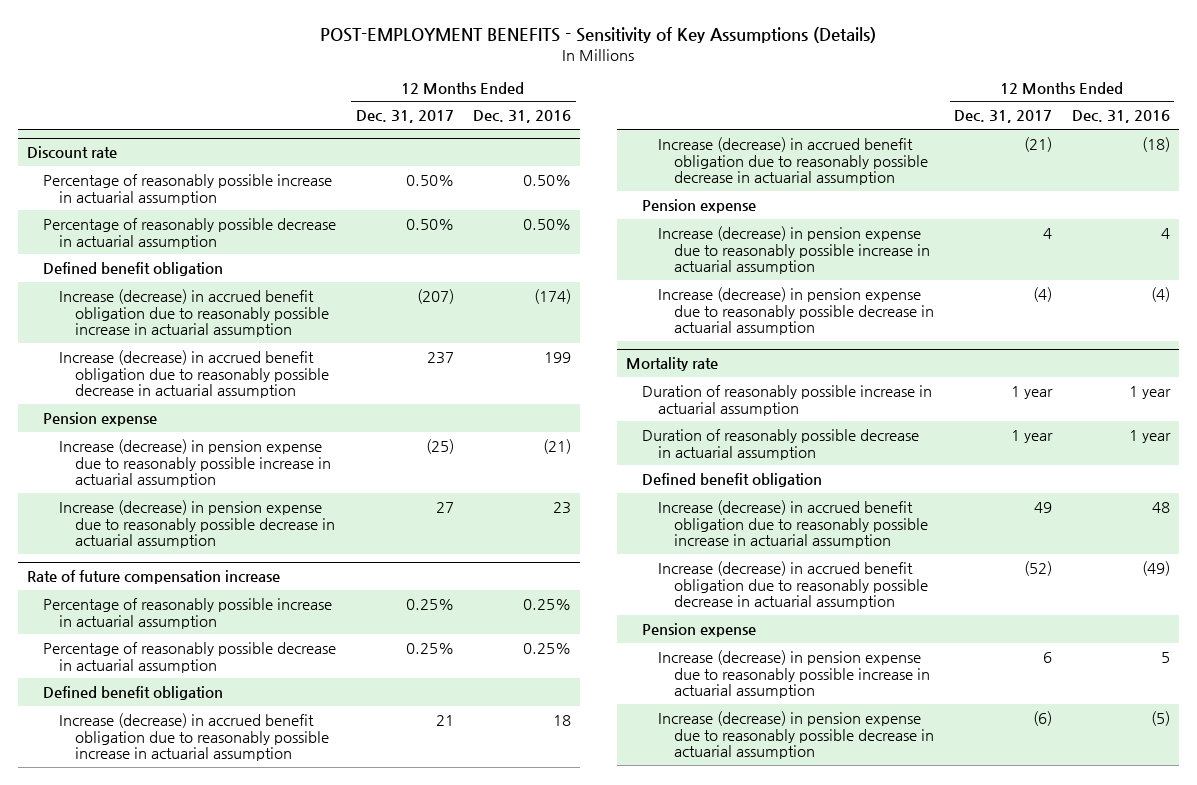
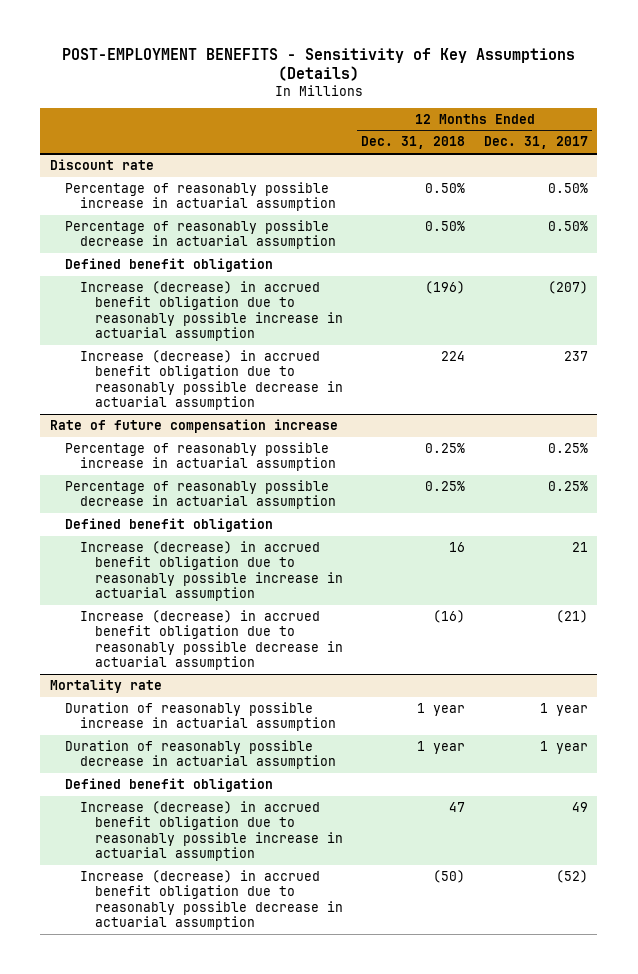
[472,110,571,124] Dec. 31, 2016 -> none
none -> [361,136,466,150] Dec. 31, 2018
[43,411,158,426] Pension expense -> none
[59,438,332,488] Increase (decrease) in pension expense due to reasonably possible increase in actuarial assumption -> none
[59,499,336,549] Increase (decrease) in pension expense due to reasonably possible decrease in actuarial assumption -> none
[642,198,757,213] Pension expense -> none
[658,225,931,275] Increase (decrease) in pension expense due to reasonably possible increase in actuarial assumption -> none
[658,286,935,336] Increase (decrease) in pension expense due to reasonably possible decrease in actuarial assumption -> none
[642,622,757,637] Pension expense -> none
[658,649,931,699] Increase (decrease) in pension expense due to reasonably possible increase in actuarial assumption -> none
[658,710,935,760] Increase (decrease) in pension expense due to reasonably possible decrease in actuarial assumption -> none

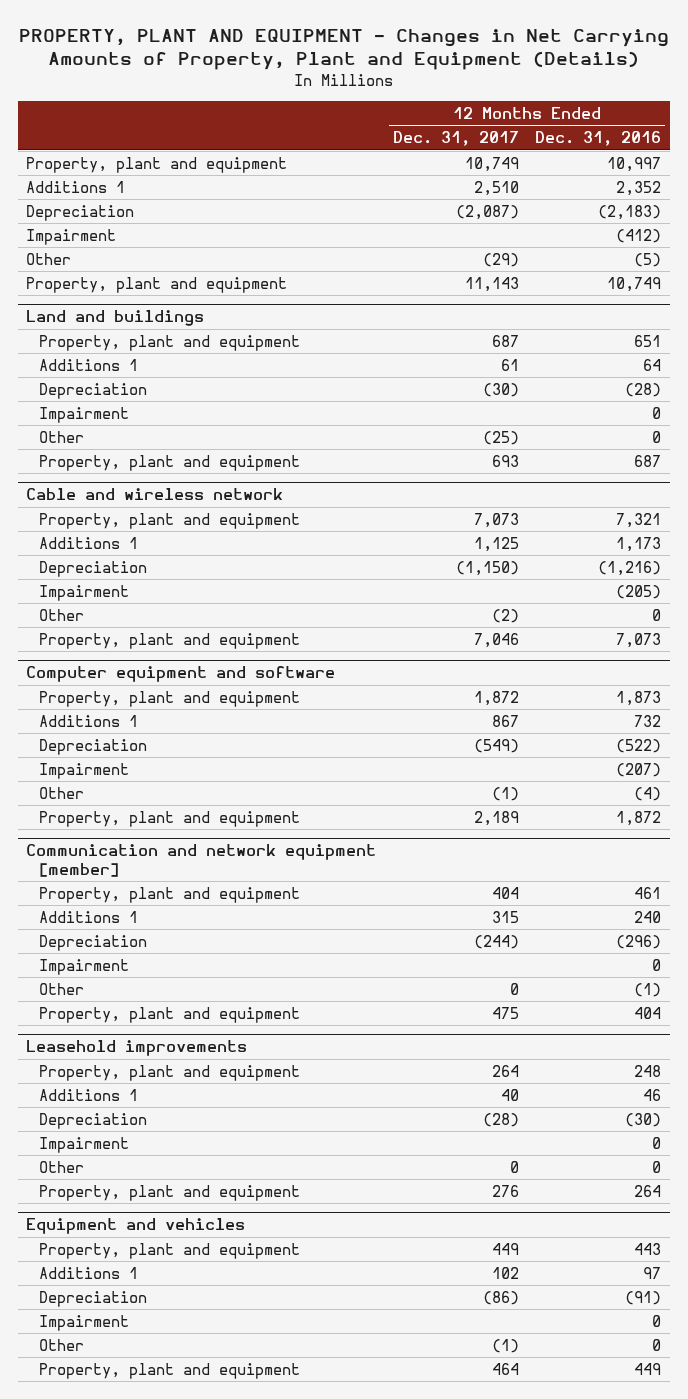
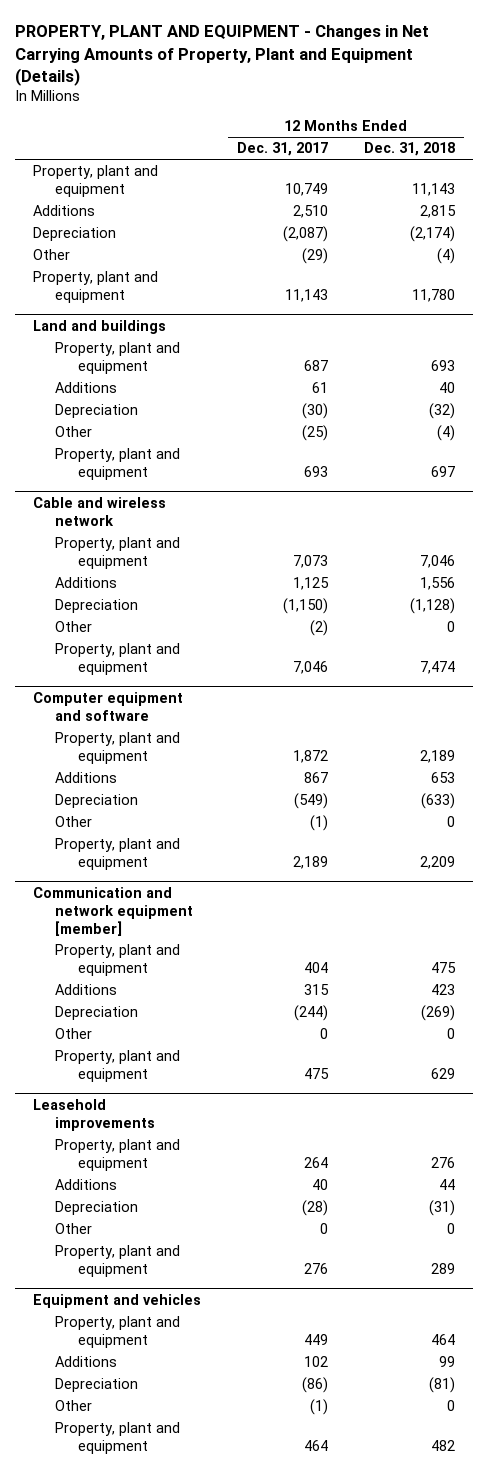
[535,131,662,147] Dec. 31, 2016 -> none
none -> [363,142,455,157] Dec. 31, 2018
[26,181,126,194] Additions 1 -> [33,204,96,216] Additions
[26,229,117,246] Impairment -> none
[38,359,138,372] Additions 1 -> [55,381,118,393] Additions
[38,407,129,424] Impairment -> none
[38,537,138,550] Additions 1 -> [55,576,118,588] Additions
[38,585,129,602] Impairment -> none
[38,715,138,728] Additions 1 -> [55,771,118,783] Additions
[38,763,129,780] Impairment -> none
[38,911,138,924] Additions 1 -> [55,983,118,995] Additions
[38,959,129,976] Impairment -> none
[38,1089,138,1102] Additions 1 -> [55,1178,118,1190] Additions
[38,1137,129,1154] Impairment -> none
[38,1267,138,1280] Additions 1 -> [55,1355,118,1367] Additions
[38,1315,129,1332] Impairment -> none

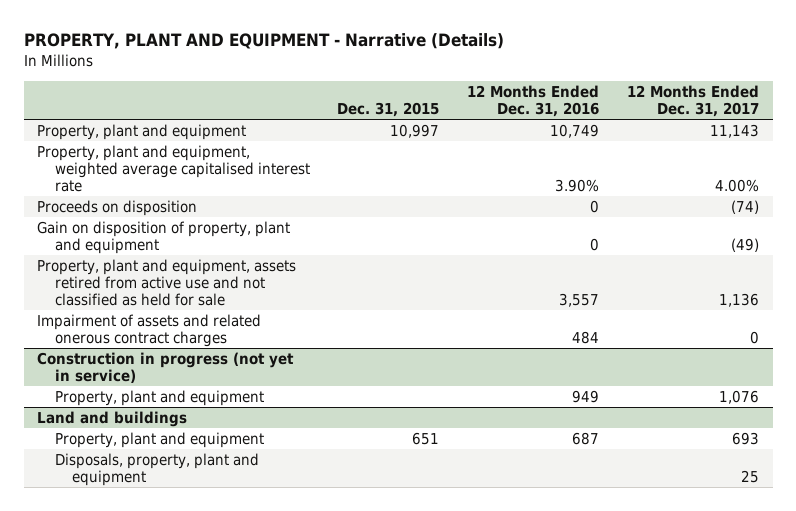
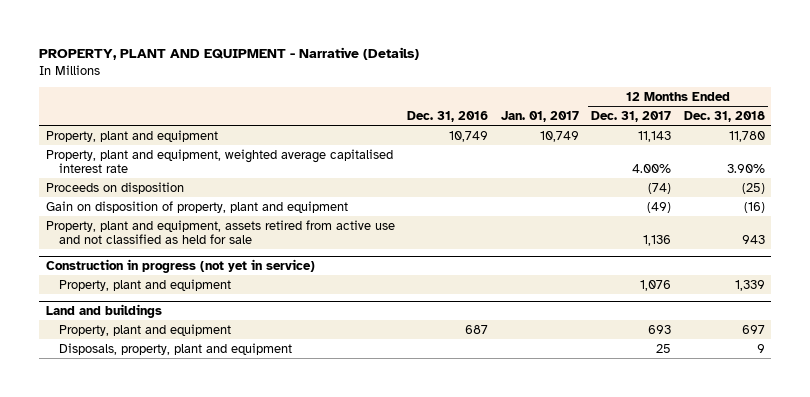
[337,101,440,117] Dec. 31, 2015 -> none
[467,84,600,117] 12 Months Ended Dec. 31, 2016 -> none
none -> [407,110,489,122] Dec. 31, 2016
none -> [500,110,579,122] Jan. 01, 2017
none -> [683,110,765,122] Dec. 31, 2018
[37,313,262,347] Impairment of assets and related onerous contract charges -> none

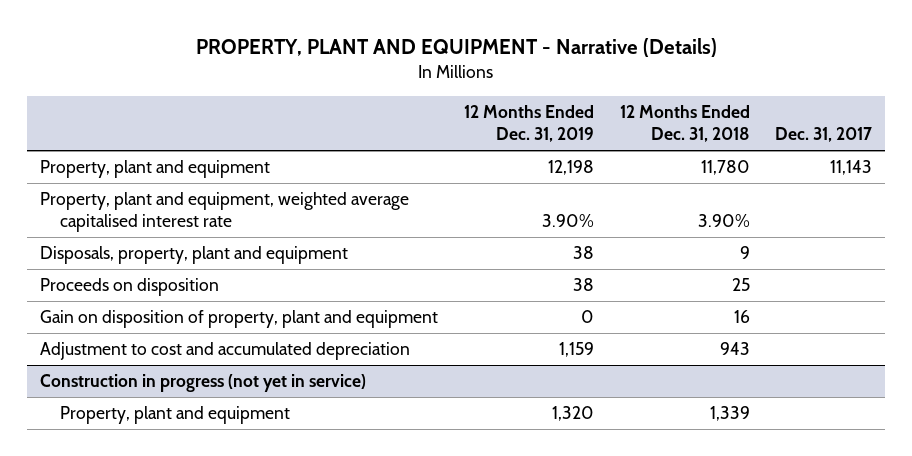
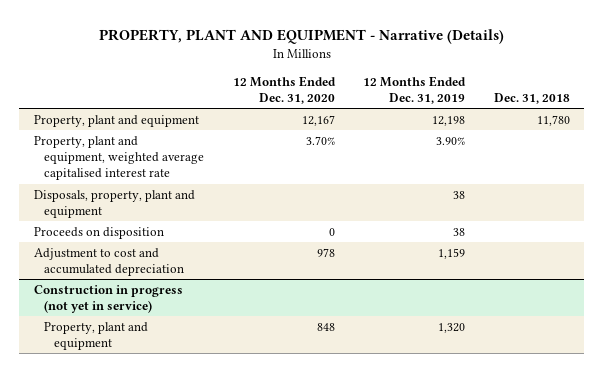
[619,105,750,143] 12 Months Ended Dec. 31, 2018 -> none
[775,127,873,143] Dec. 31, 2017 -> none
none -> [232,75,336,104] 12 Months Ended Dec. 31, 2020
none -> [493,92,570,104] Dec. 31, 2018
[39,310,438,329] Gain on disposition of property, plant and equipment -> none

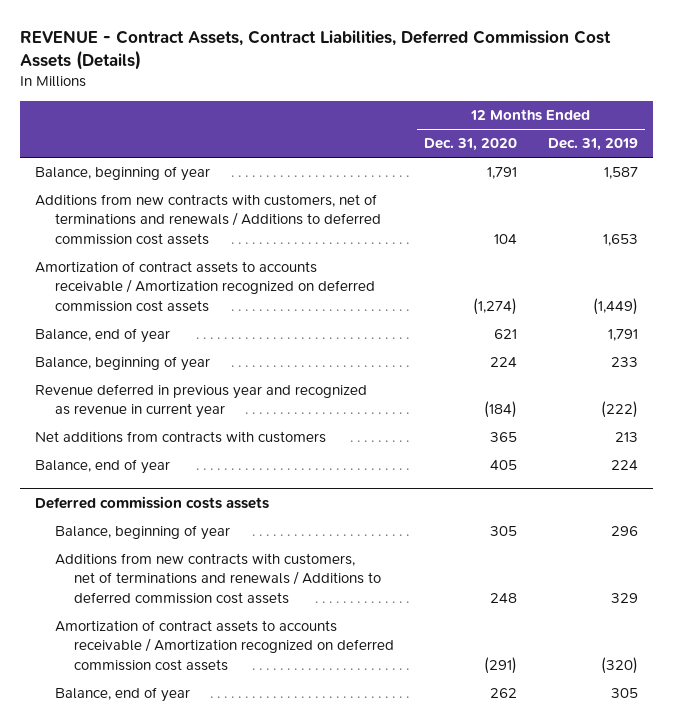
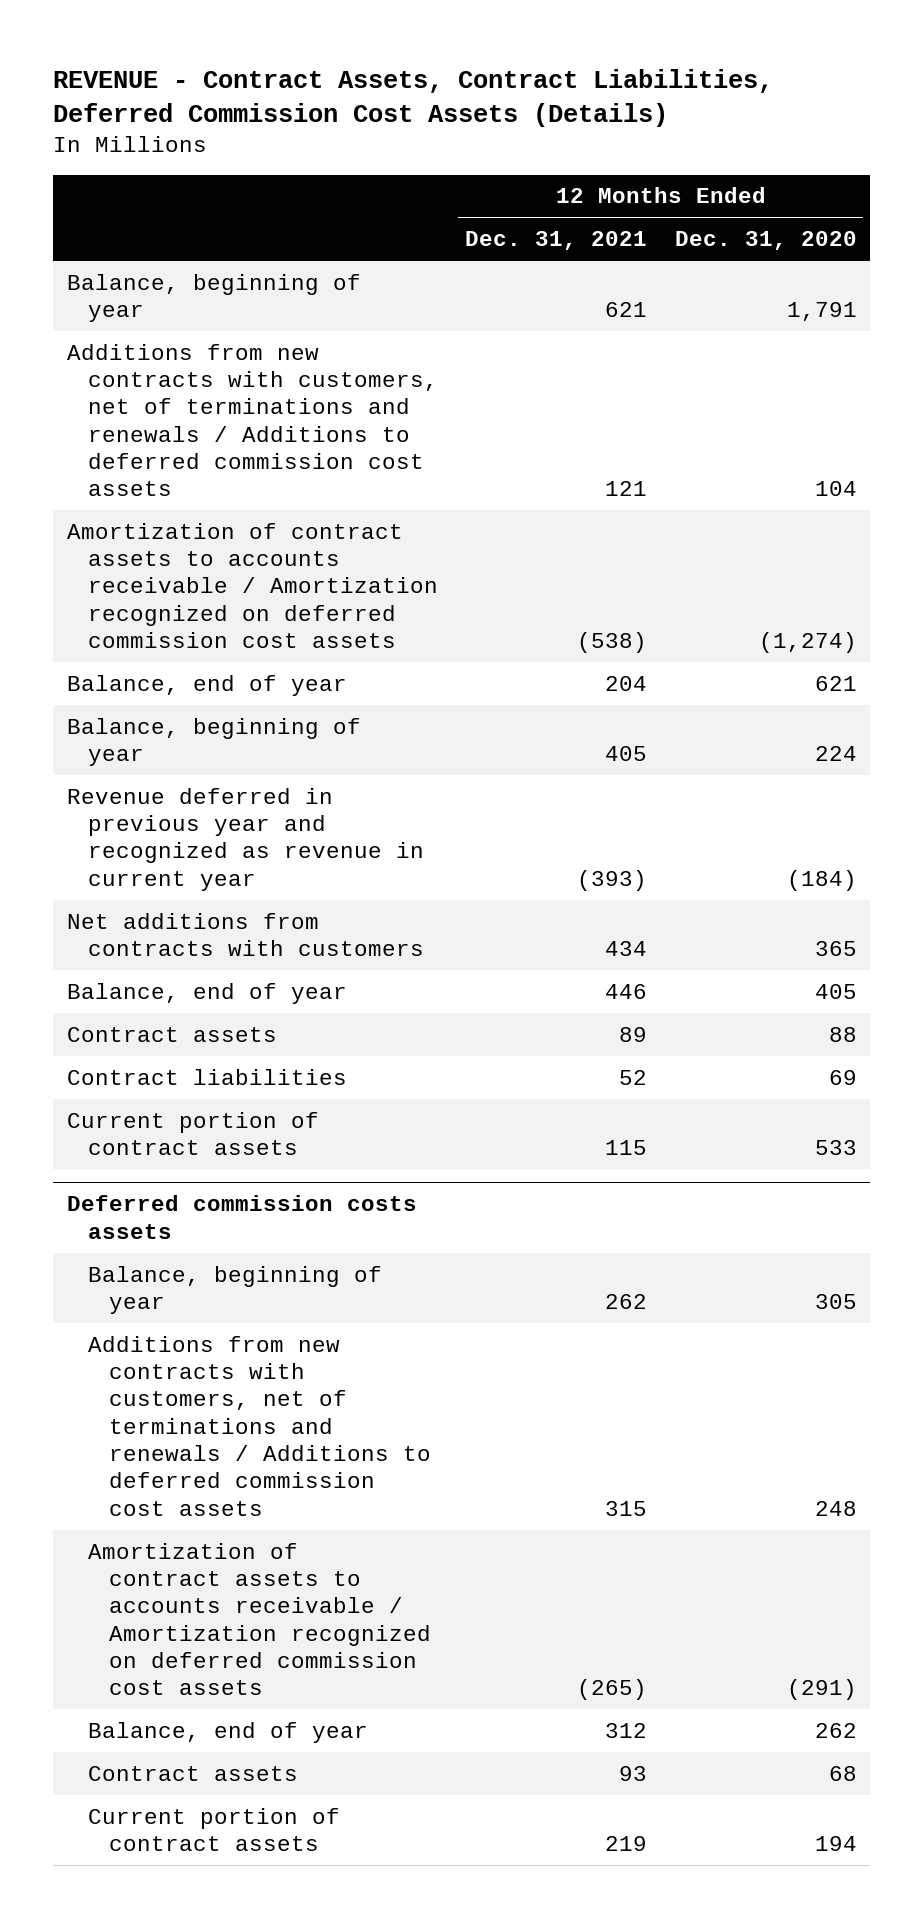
[547,138,638,152] Dec. 31, 2019 -> none
none -> [465,231,648,251] Dec. 31, 2021
none -> [66,1026,277,1042] Contract assets
none -> [66,1068,347,1085] Contract liabilities
none -> [66,1111,319,1156] Current portion of contract assets
none -> [87,1765,298,1781] Contract assets
none -> [87,1807,340,1852] Current portion of contract assets

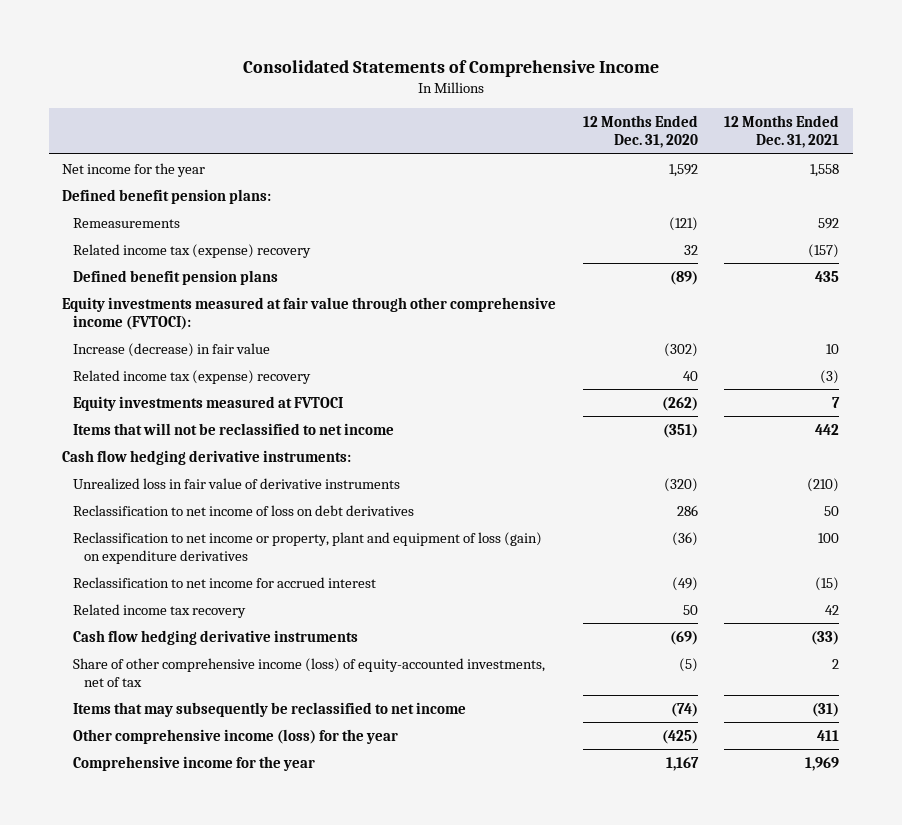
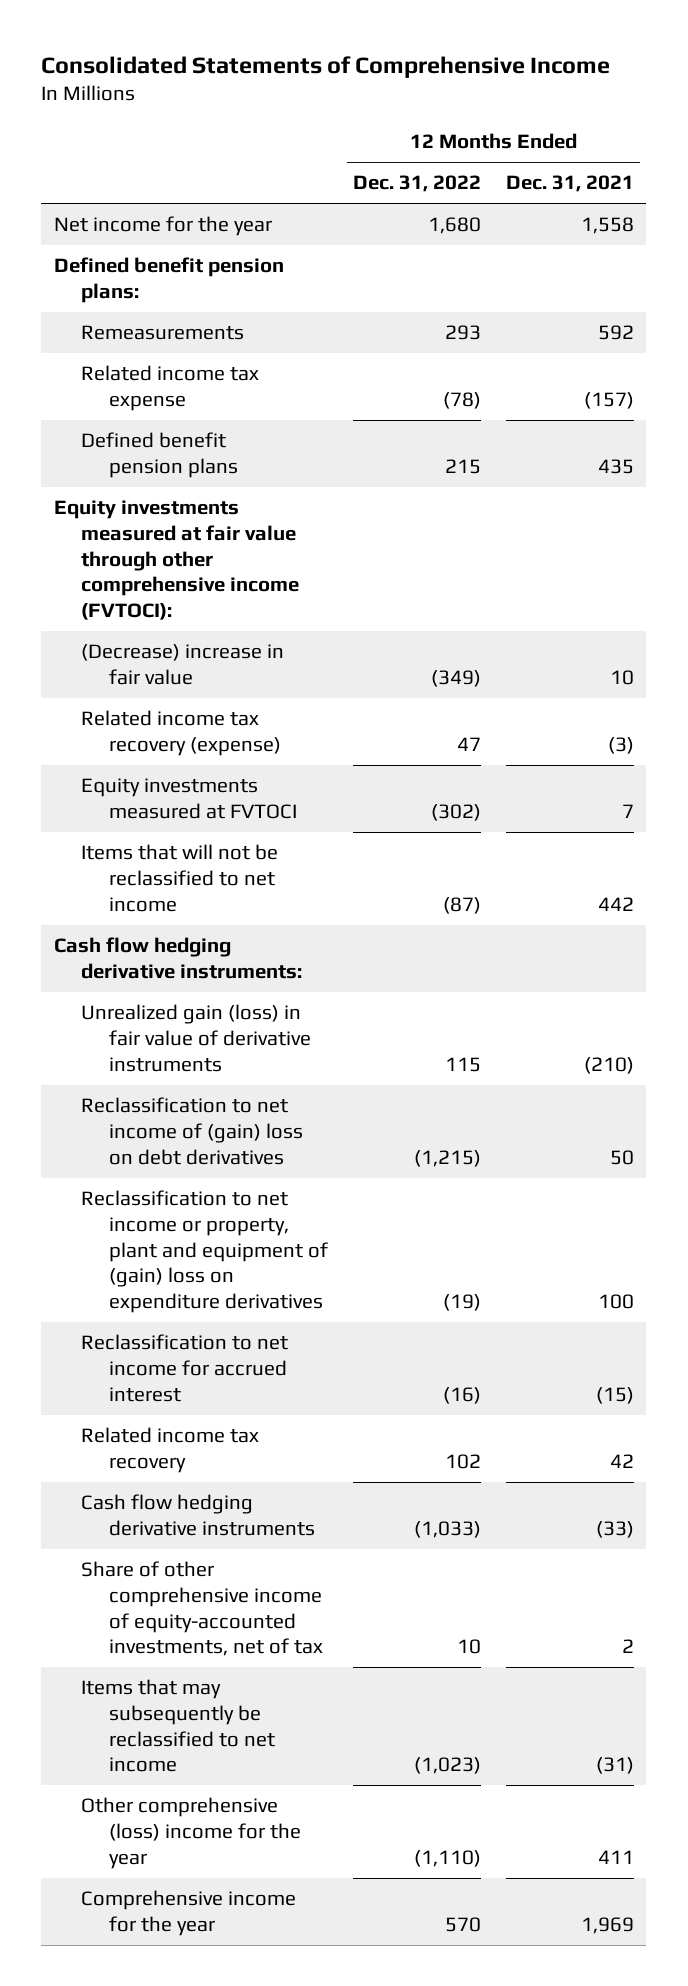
[582,114,698,149] 12 Months Ended Dec. 31, 2020 -> none
none -> [353,175,482,193] Dec. 31, 2022
[73,243,312,258] Related income tax (expense) recovery -> [81,365,260,411] Related income tax expense
[73,342,271,357] Increase (decrease) in fair value -> [81,644,285,685] (Decrease) increase in fair value
[73,369,312,384] Related income tax (expense) recovery -> [81,710,282,756] Related income tax recovery (expense)
[73,477,401,490] Unrealized loss in fair value of derivative instruments -> [81,1004,312,1072] Unrealized gain (loss) in fair value of derivative instruments
[73,504,415,516] Reclassification to net income of loss on debt derivatives -> [81,1097,304,1165] Reclassification to net income of (gain) loss on debt derivatives
[73,531,543,565] Reclassification to net income or property, plant and equipment of loss (gain) on expenditure derivatives -> [81,1190,329,1314] Reclassification to net income or property, plant and equipment of (gain) loss on expenditure derivatives
[73,657,546,688] Share of other comprehensive income (loss) of equity-accounted investments, net of tax -> [81,1561,324,1657] Share of other comprehensive income of equity-accounted investments, net of tax
[73,728,399,744] Other comprehensive income (loss) for the year -> [81,1797,302,1869] Other comprehensive (loss) income for the year

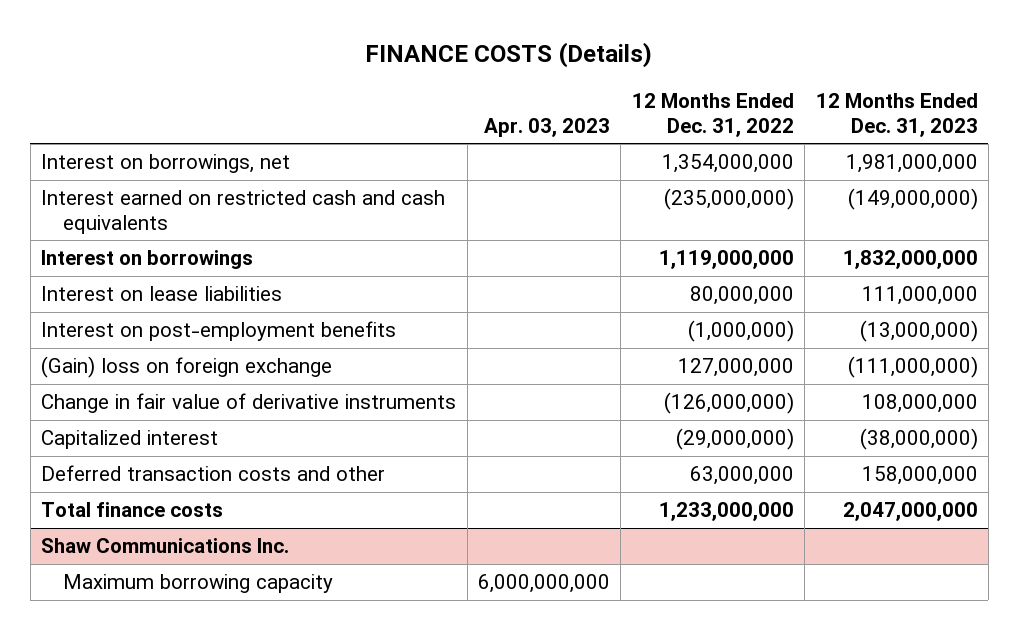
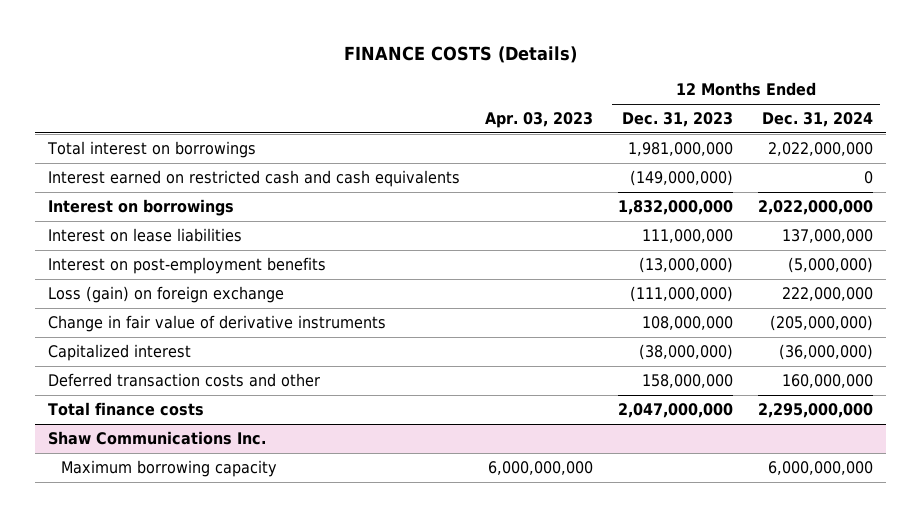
[631,93,794,137] 12 Months Ended Dec. 31, 2022 -> none
none -> [762,112,874,128] Dec. 31, 2024
[41,154,291,174] Interest on borrowings, net -> [46,141,256,159] Total interest on borrowings
[41,356,333,379] (Gain) loss on foreign exchange -> [47,286,284,304] Loss (gain) on foreign exchange

